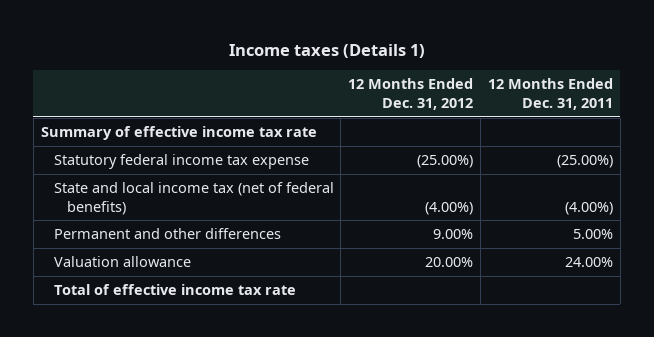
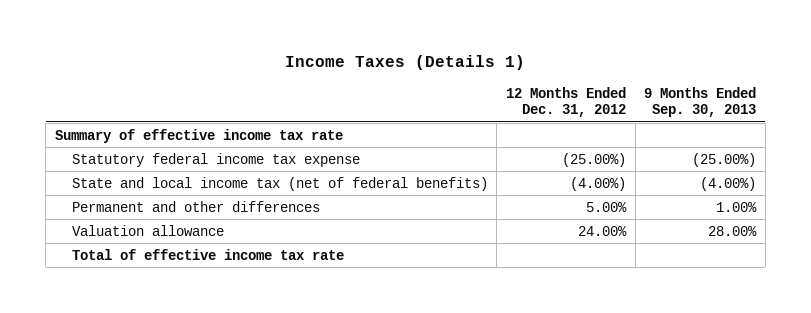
[228,43,425,58] Income taxes (Details 1) -> [285,55,526,71] Income Taxes (Details 1)
[487,78,613,110] 12 Months Ended Dec. 31, 2011 -> none
none -> [644,86,757,118] 9 Months Ended Sep. 30, 2013
[433,229,474,240] 9.00% -> [585,201,627,212] 5.00%
[425,257,474,268] 20.00% -> [577,225,627,236] 24.00%

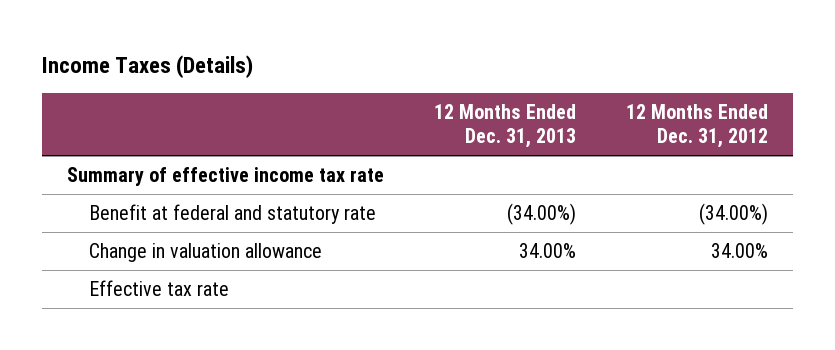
[285,55,526,71] Income Taxes (Details 1) -> [42,55,254,79] Income Taxes (Details)
[644,86,757,118] 9 Months Ended Sep. 30, 2013 -> none
none -> [433,103,576,149] 12 Months Ended Dec. 31, 2013
[71,176,488,191] State and local income tax (net of federal benefits) -> none
[71,200,320,212] Permanent and other differences -> none
[71,152,360,167] Statutory federal income tax expense -> [88,204,376,225] Benefit at federal and statutory rate
[561,152,626,167] (25.00%) -> [698,203,768,226] (34.00%)
[71,224,224,236] Valuation allowance -> [88,243,322,263] Change in valuation allowance
[577,225,627,236] 24.00% -> [710,243,768,259] 34.00%
[71,248,344,260] Total of effective income tax rate -> [88,280,229,297] Effective tax rate

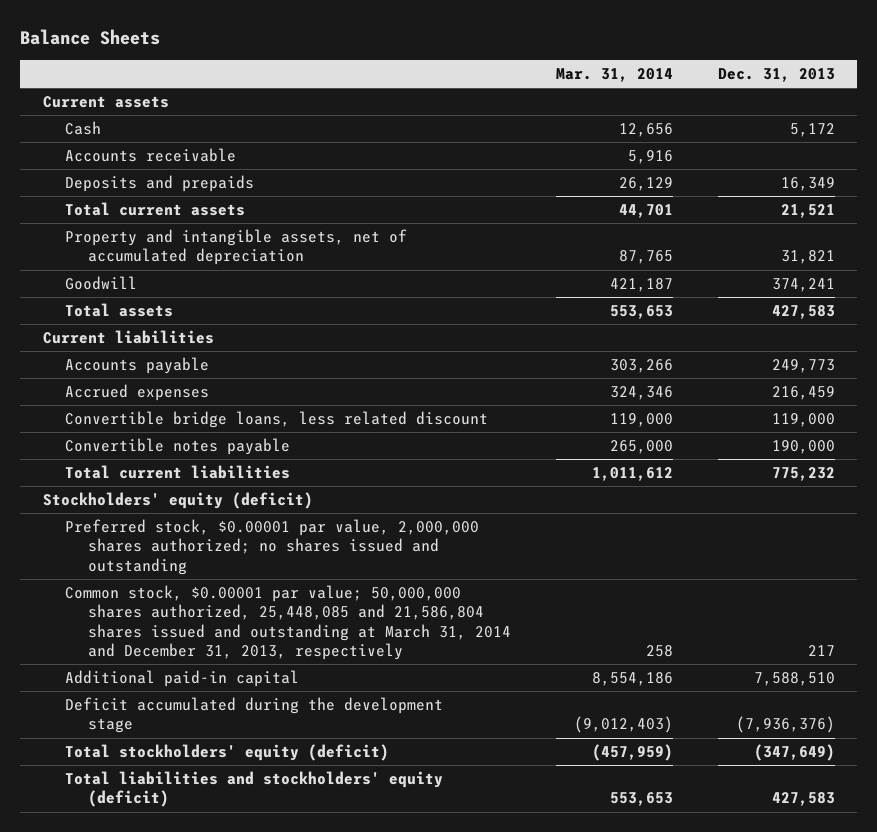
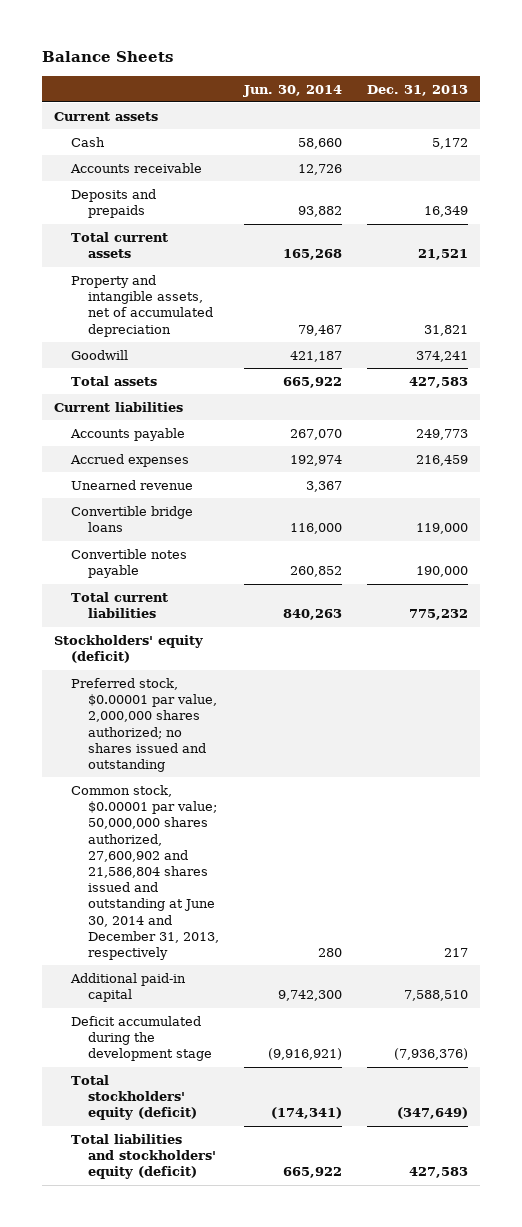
[555,68,673,83] Mar. 31, 2014 -> none
none -> [242,84,342,97] Jun. 30, 2014
none -> [71,479,194,490] Unearned revenue
[65,411,489,429] Convertible bridge loans, less related discount -> [71,505,194,533] Convertible bridge loans
[65,585,511,660] Common stock, $0.00001 par value; 50,000,000 shares authorized, 25,448,085 and 21,586,804 shares issued and outstanding at March 31, 2014 and December 31, 2013, respectively -> [71,784,219,961] Common stock, $0.00001 par value; 50,000,000 shares authorized, 27,600,902 and 21,586,804 shares issued and outstanding at June 30, 2014 and December 31, 2013, respectively

